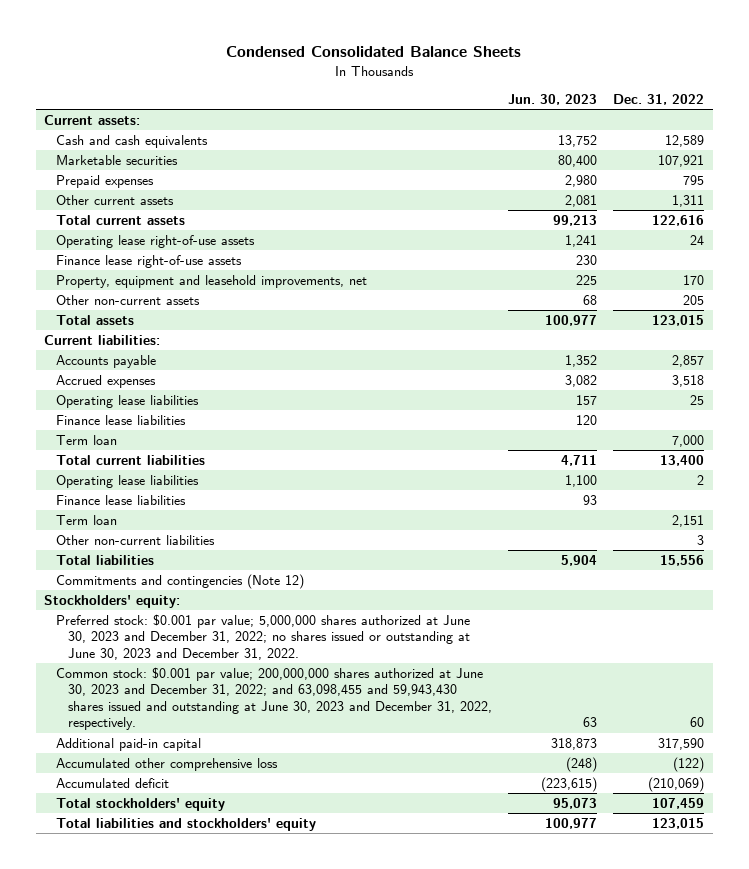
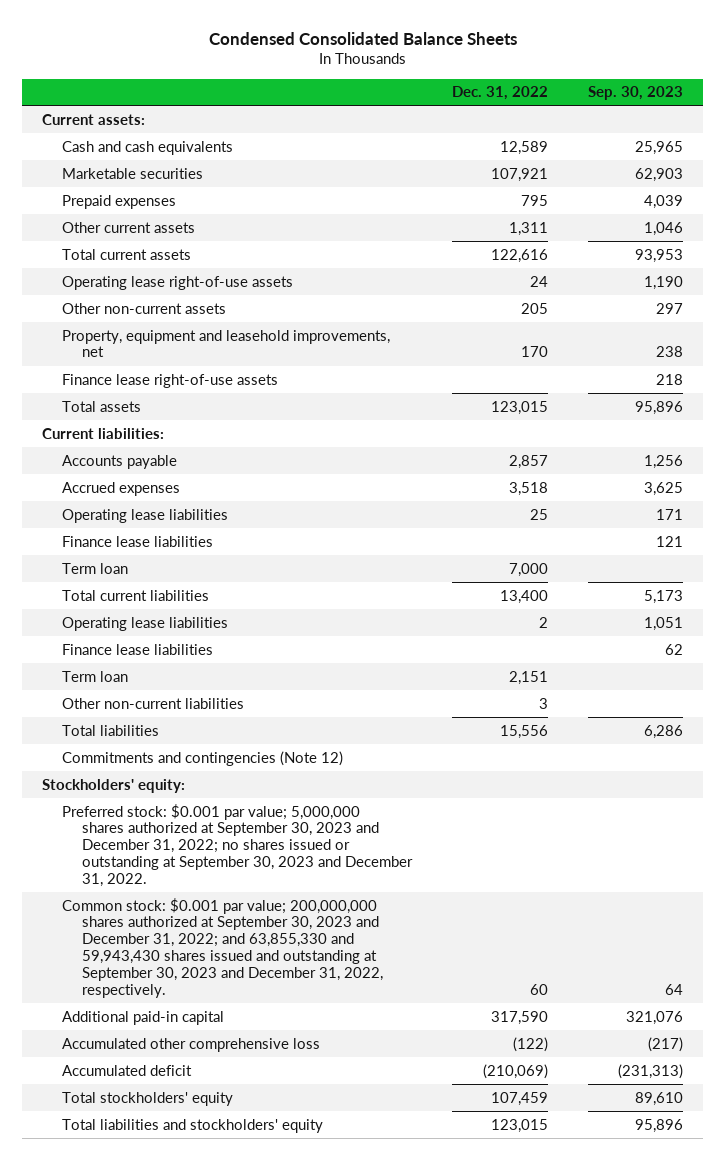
[508,94,598,106] Jun. 30, 2023 -> none
none -> [588,86,684,101] Sep. 30, 2023
[56,274,368,288] Property, equipment and leasehold improvements, net -> [62,329,391,358] Property, equipment and leasehold improvements, net
[56,254,243,268] Finance lease right-of-use assets -> [62,373,279,388] Finance lease right-of-use assets
[56,613,471,660] Preferred stock: $0.001 par value; 5,000,000 shares authorized at June 30, 2023 and December 31, 2022; no shares issued or outstanding at June 30, 2023 and December 31, 2022. -> [62,803,413,888] Preferred stock: $0.001 par value; 5,000,000 shares authorized at September 30, 2023 and December 31, 2022; no shares issued or outstanding at September 30, 2023 and December 31, 2022.
[56,666,492,731] Common stock: $0.001 par value; 200,000,000 shares authorized at June 30, 2023 and December 31, 2022; and 63,098,455 and 59,943,430 shares issued and outstanding at June 30, 2023 and December 31, 2022, respectively. -> [62,897,383,998] Common stock: $0.001 par value; 200,000,000 shares authorized at September 30, 2023 and December 31, 2022; and 63,855,330 and 59,943,430 shares issued and outstanding at September 30, 2023 and December 31, 2022, respectively.

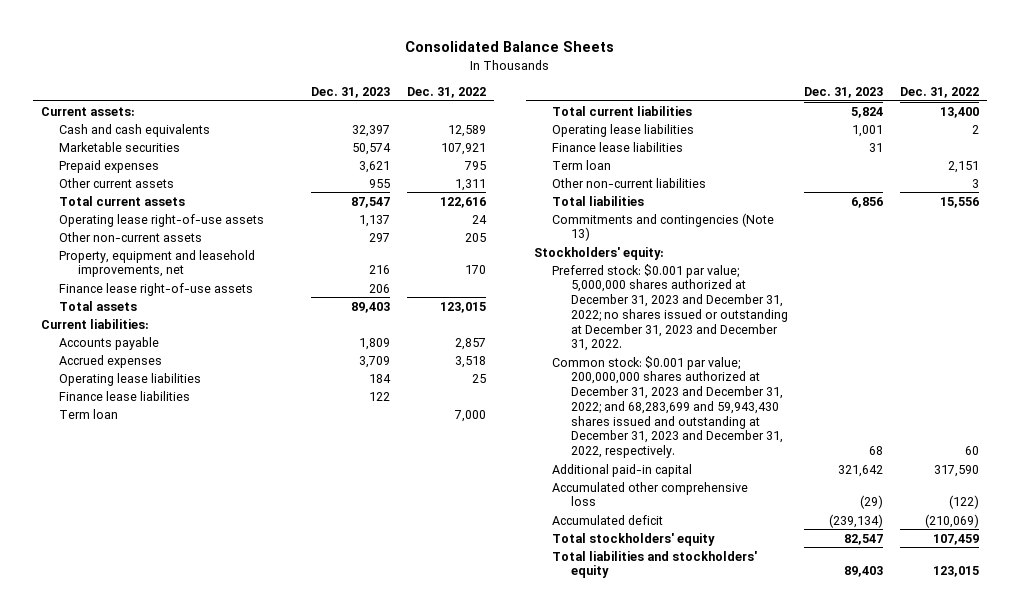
[208,31,517,45] Condensed Consolidated Balance Sheets -> [404,41,614,53] Consolidated Balance Sheets
[588,86,684,101] Sep. 30, 2023 -> none
none -> [311,87,391,99] Dec. 31, 2023
[62,750,344,766] Commitments and contingencies (Note 12) -> [552,212,775,242] Commitments and contingencies (Note 13)
[62,803,413,888] Preferred stock: $0.001 par value; 5,000,000 shares authorized at September 30, 2023 and December 31, 2022; no shares issued or outstanding at September 30, 2023 and December 31, 2022. -> [552,263,788,352] Preferred stock: $0.001 par value; 5,000,000 shares authorized at December 31, 2023 and December 31, 2022; no shares issued or outstanding at December 31, 2023 and December 31, 2022.
[62,897,383,998] Common stock: $0.001 par value; 200,000,000 shares authorized at September 30, 2023 and December 31, 2022; and 63,855,330 and 59,943,430 shares issued and outstanding at September 30, 2023 and December 31, 2022, respectively. -> [552,355,783,459] Common stock: $0.001 par value; 200,000,000 shares authorized at December 31, 2023 and December 31, 2022; and 68,283,699 and 59,943,430 shares issued and outstanding at December 31, 2023 and December 31, 2022, respectively.

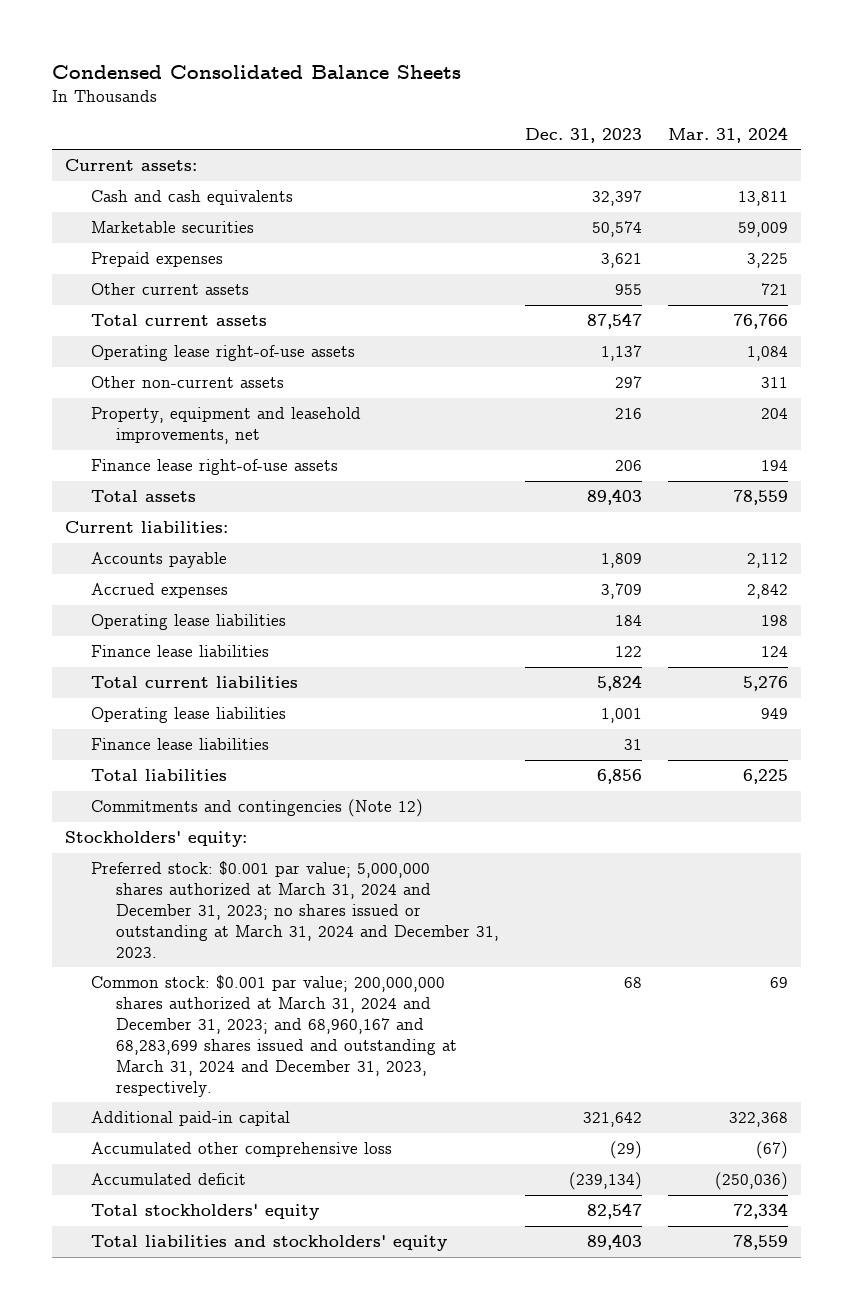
[404,41,614,53] Consolidated Balance Sheets -> [52,64,462,79] Condensed Consolidated Balance Sheets
[406,87,486,99] Dec. 31, 2022 -> none
none -> [667,126,788,143] Mar. 31, 2024
[59,408,119,419] Term loan -> none
[552,159,612,170] Term loan -> none
[552,177,707,188] Other non-current liabilities -> none
[552,212,775,242] Commitments and contingencies (Note 13) -> [90,799,423,818] Commitments and contingencies (Note 12)
[552,263,788,352] Preferred stock: $0.001 par value; 5,000,000 shares authorized at December 31, 2023 and December 31, 2022; no shares issued or outstanding at December 31, 2023 and December 31, 2022. -> [90,861,499,958] Preferred stock: $0.001 par value; 5,000,000 shares authorized at March 31, 2024 and December 31, 2023; no shares issued or outstanding at March 31, 2024 and December 31, 2023.
[552,355,783,459] Common stock: $0.001 par value; 200,000,000 shares authorized at December 31, 2023 and December 31, 2022; and 68,283,699 and 59,943,430 shares issued and outstanding at December 31, 2023 and December 31, 2022, respectively. -> [90,975,457,1097] Common stock: $0.001 par value; 200,000,000 shares authorized at March 31, 2024 and December 31, 2023; and 68,960,167 and 68,283,699 shares issued and outstanding at March 31, 2024 and December 31, 2023, respectively.

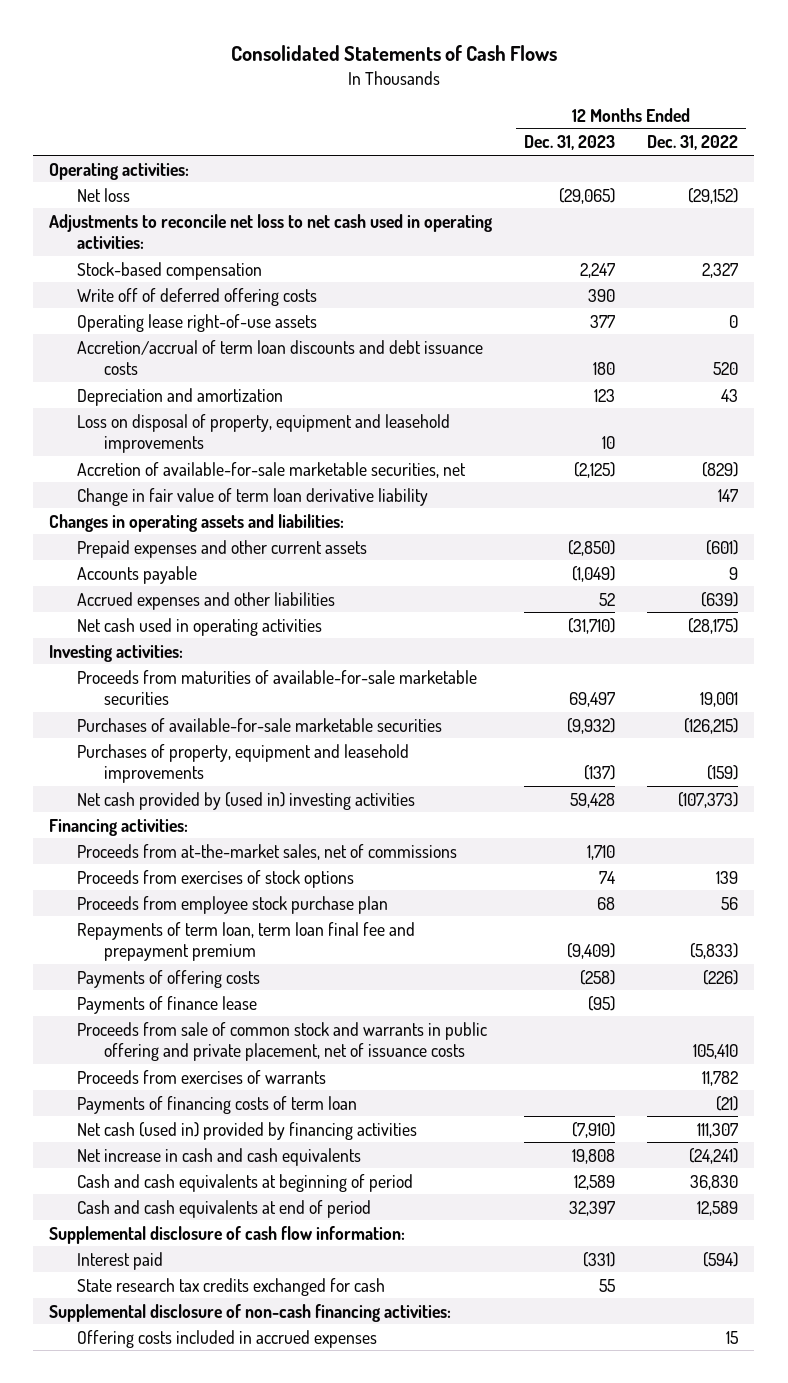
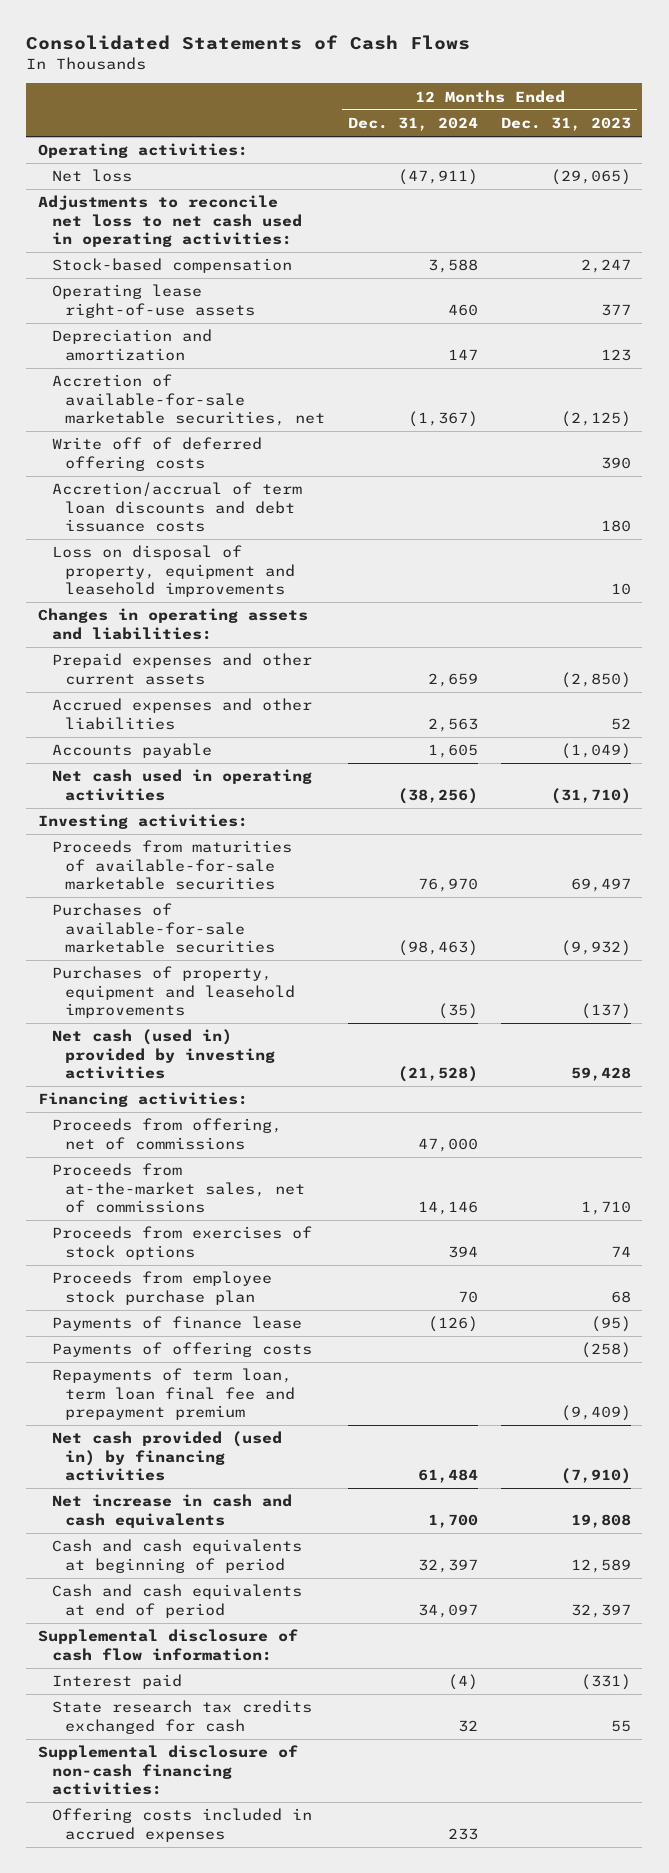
[647,135,739,151] Dec. 31, 2022 -> none
none -> [348,117,479,132] Dec. 31, 2024
[76,487,428,506] Change in fair value of term loan derivative liability -> none
[76,287,317,306] Write off of deferred offering costs -> [51,437,262,471] Write off of deferred offering costs
[76,339,483,376] Accretion/accrual of term loan discounts and debt issuance costs -> [51,482,302,533] Accretion/accrual of term loan discounts and debt issuance costs
[76,413,450,454] Loss on disposal of property, equipment and leasehold improvements -> [51,545,296,598] Loss on disposal of property, equipment and leasehold improvements
[76,565,197,584] Accounts payable -> [51,743,212,759] Accounts payable
[76,791,415,810] Net cash provided by (used in) investing activities -> [51,1029,276,1080] Net cash (used in) provided by investing activities
none -> [51,1118,282,1150] Proceeds from offering, net of commissions
[76,1021,487,1062] Proceeds from sale of common stock and warrants in public offering and private placement, net of issuance costs -> none
[76,1069,326,1084] Proceeds from exercises of warrants -> none
[76,1095,357,1114] Payments of financing costs of term loan -> none
[76,969,260,988] Payments of offering costs -> [51,1342,312,1358] Payments of offering costs
[76,921,415,962] Repayments of term loan, term loan final fee and prepayment premium -> [51,1368,296,1421] Repayments of term loan, term loan final fee and prepayment premium
[76,1121,417,1140] Net cash (used in) provided by financing activities -> [51,1431,282,1482] Net cash provided (used in) by financing activities

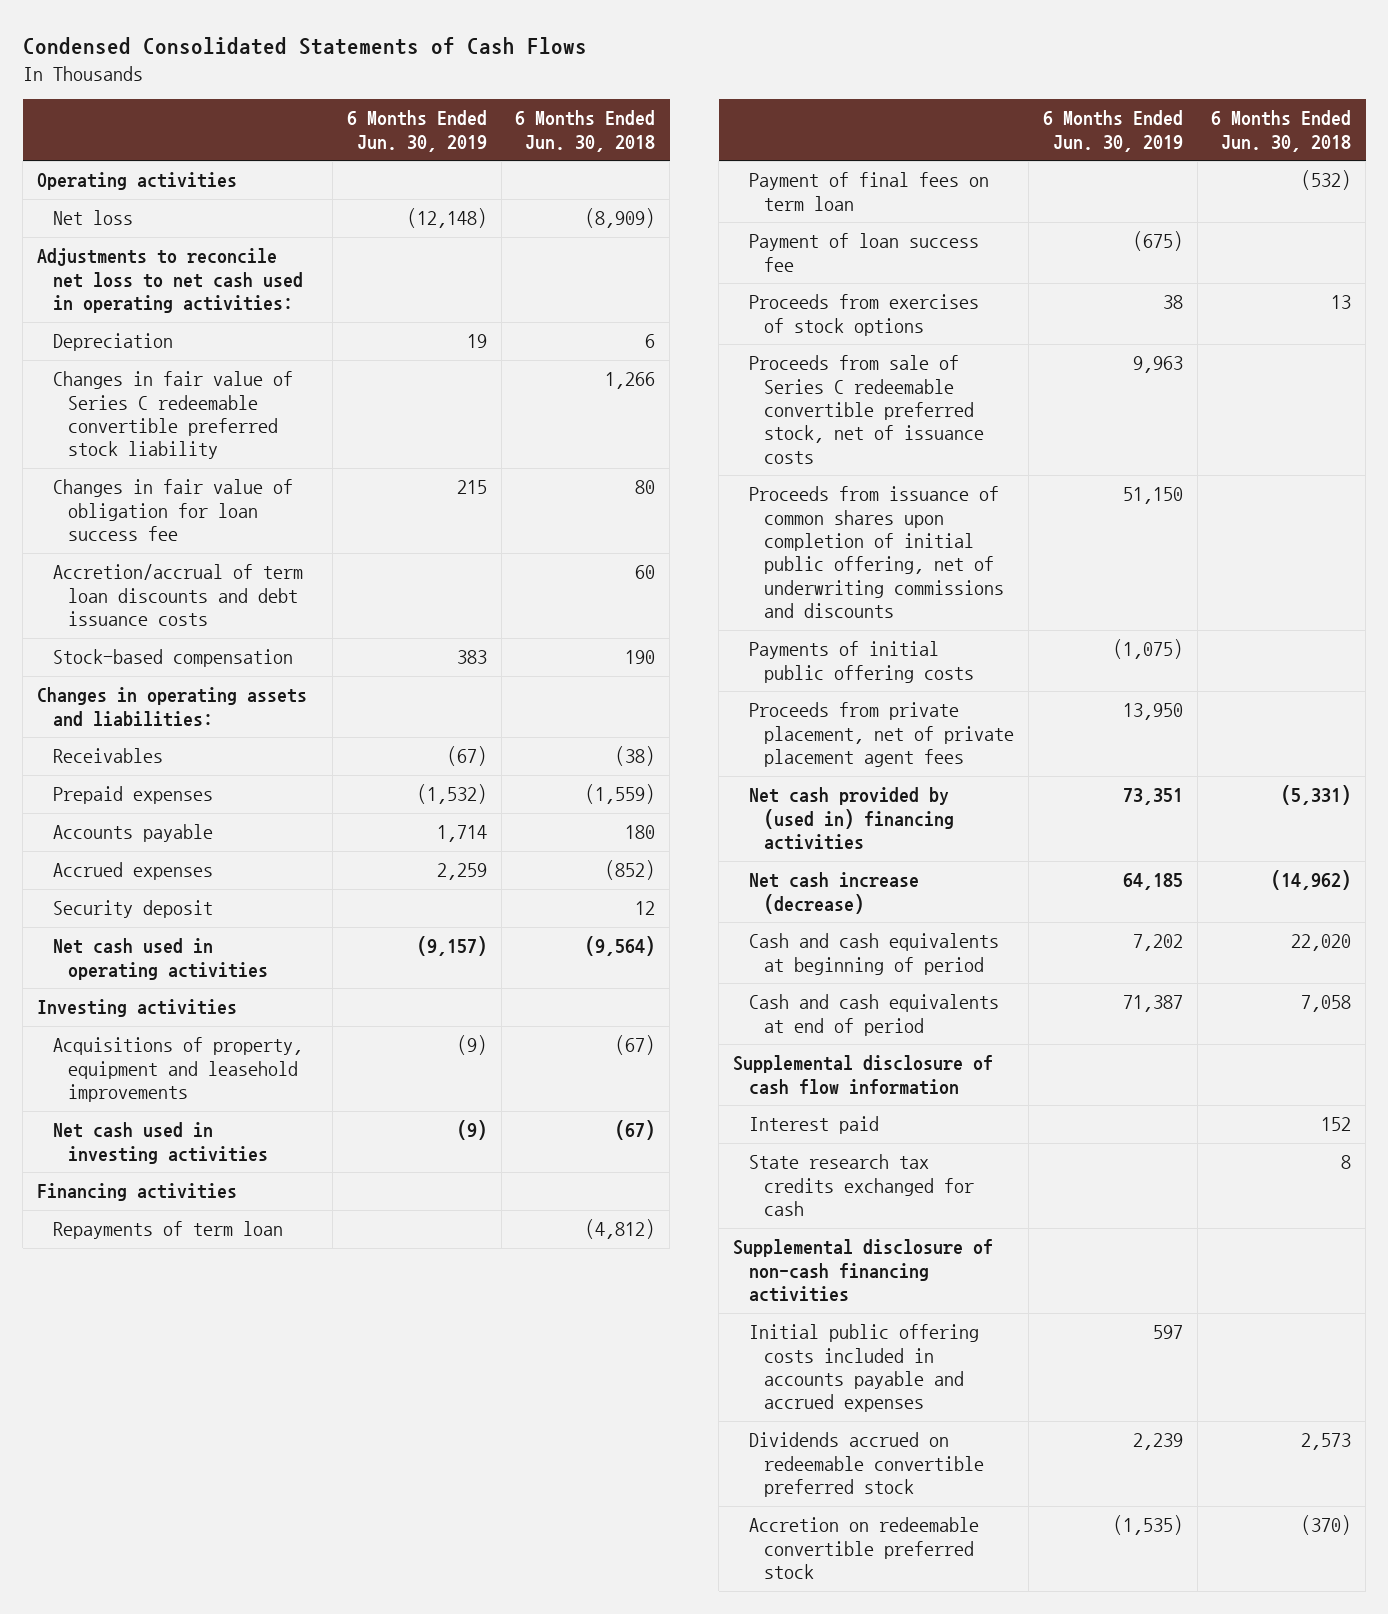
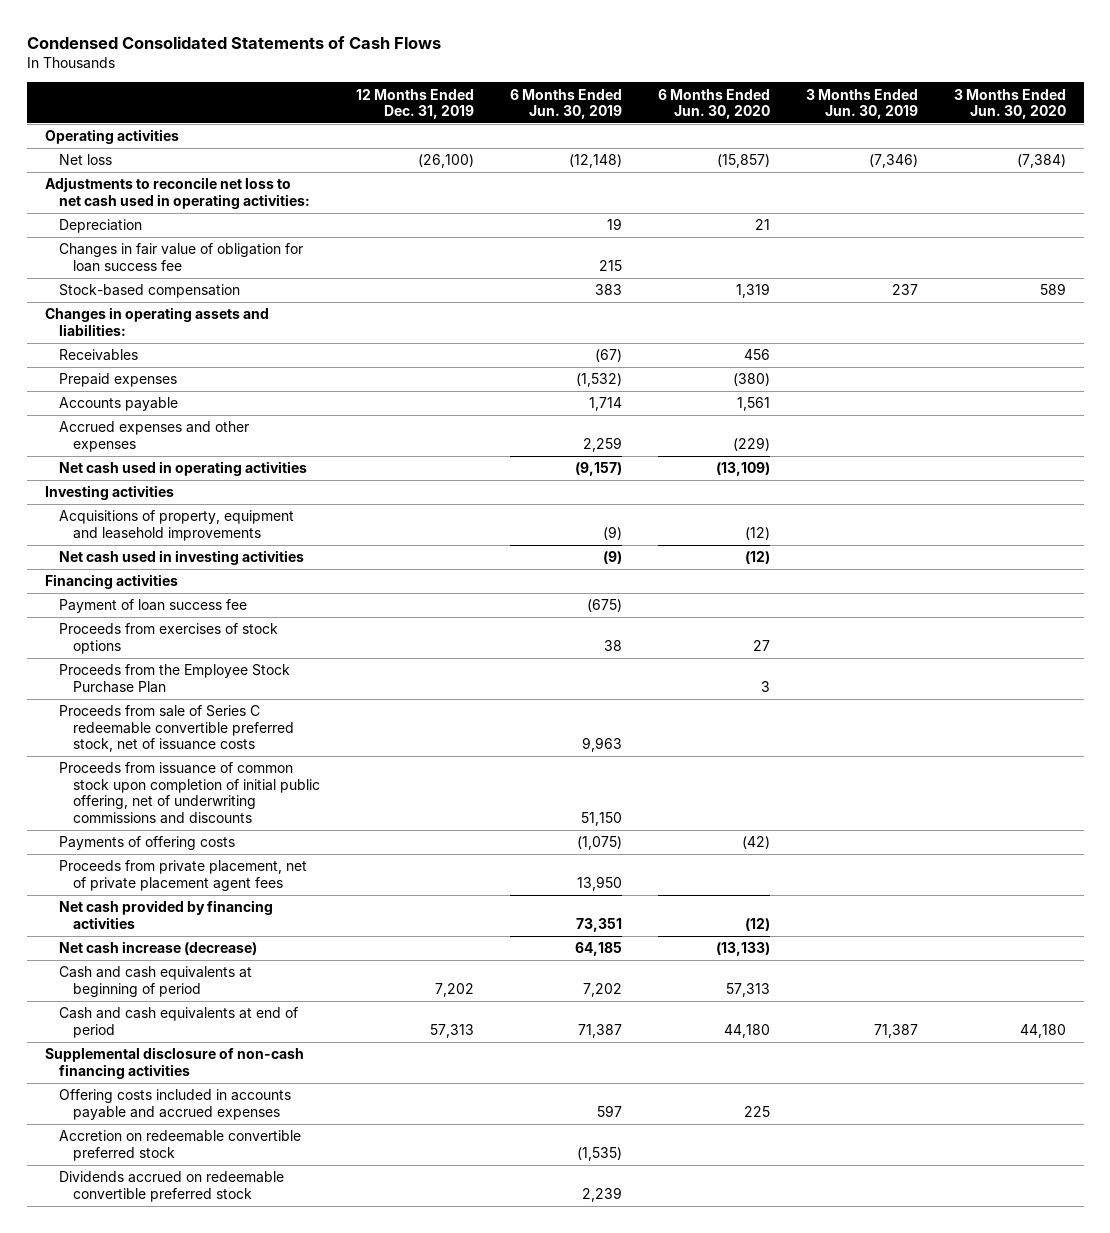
[515,110,656,152] 6 Months Ended Jun. 30, 2018 -> none
none -> [356,88,475,120] 12 Months Ended Dec. 31, 2019
none -> [657,88,770,120] 6 Months Ended Jun. 30, 2020
none -> [805,88,918,120] 3 Months Ended Jun. 30, 2019
none -> [953,88,1066,120] 3 Months Ended Jun. 30, 2020
[52,371,293,460] Changes in fair value of Series C redeemable convertible preferred stock liability -> none
[52,564,303,626] Accretion/accrual of term loan discounts and debt issuance costs -> none
[52,900,213,919] Security deposit -> none
[52,862,213,881] Accrued expenses -> [59,421,250,452] Accrued expenses and other expenses
[52,1221,283,1240] Repayments of term loan -> none
[748,172,989,211] Payment of final fees on term loan -> none
none -> [59,664,291,693] Proceeds from the Employee Stock Purchase Plan
[748,486,1005,619] Proceeds from issuance of common shares upon completion of initial public offering, net of underwriting commissions and discounts -> [59,762,321,824] Proceeds from issuance of common stock upon completion of initial public offering, net of underwriting commissions and discounts
[748,641,975,683] Payments of initial public offering costs -> [59,836,236,851] Payments of offering costs
[748,787,955,850] Net cash provided by (used in) financing activities -> [59,900,274,929] Net cash provided by financing activities
[732,1055,993,1095] Supplemental disclosure of cash flow information -> none
[748,1116,879,1135] Interest paid -> none
[748,1154,975,1216] State research tax credits exchanged for cash -> none
[748,1324,979,1413] Initial public offering costs included in accounts payable and accrued expenses -> [59,1089,292,1120] Offering costs included in accounts payable and accrued expenses
[748,1432,985,1497] Dividends accrued on redeemable convertible preferred stock -> [59,1171,285,1202] Dividends accrued on redeemable convertible preferred stock

